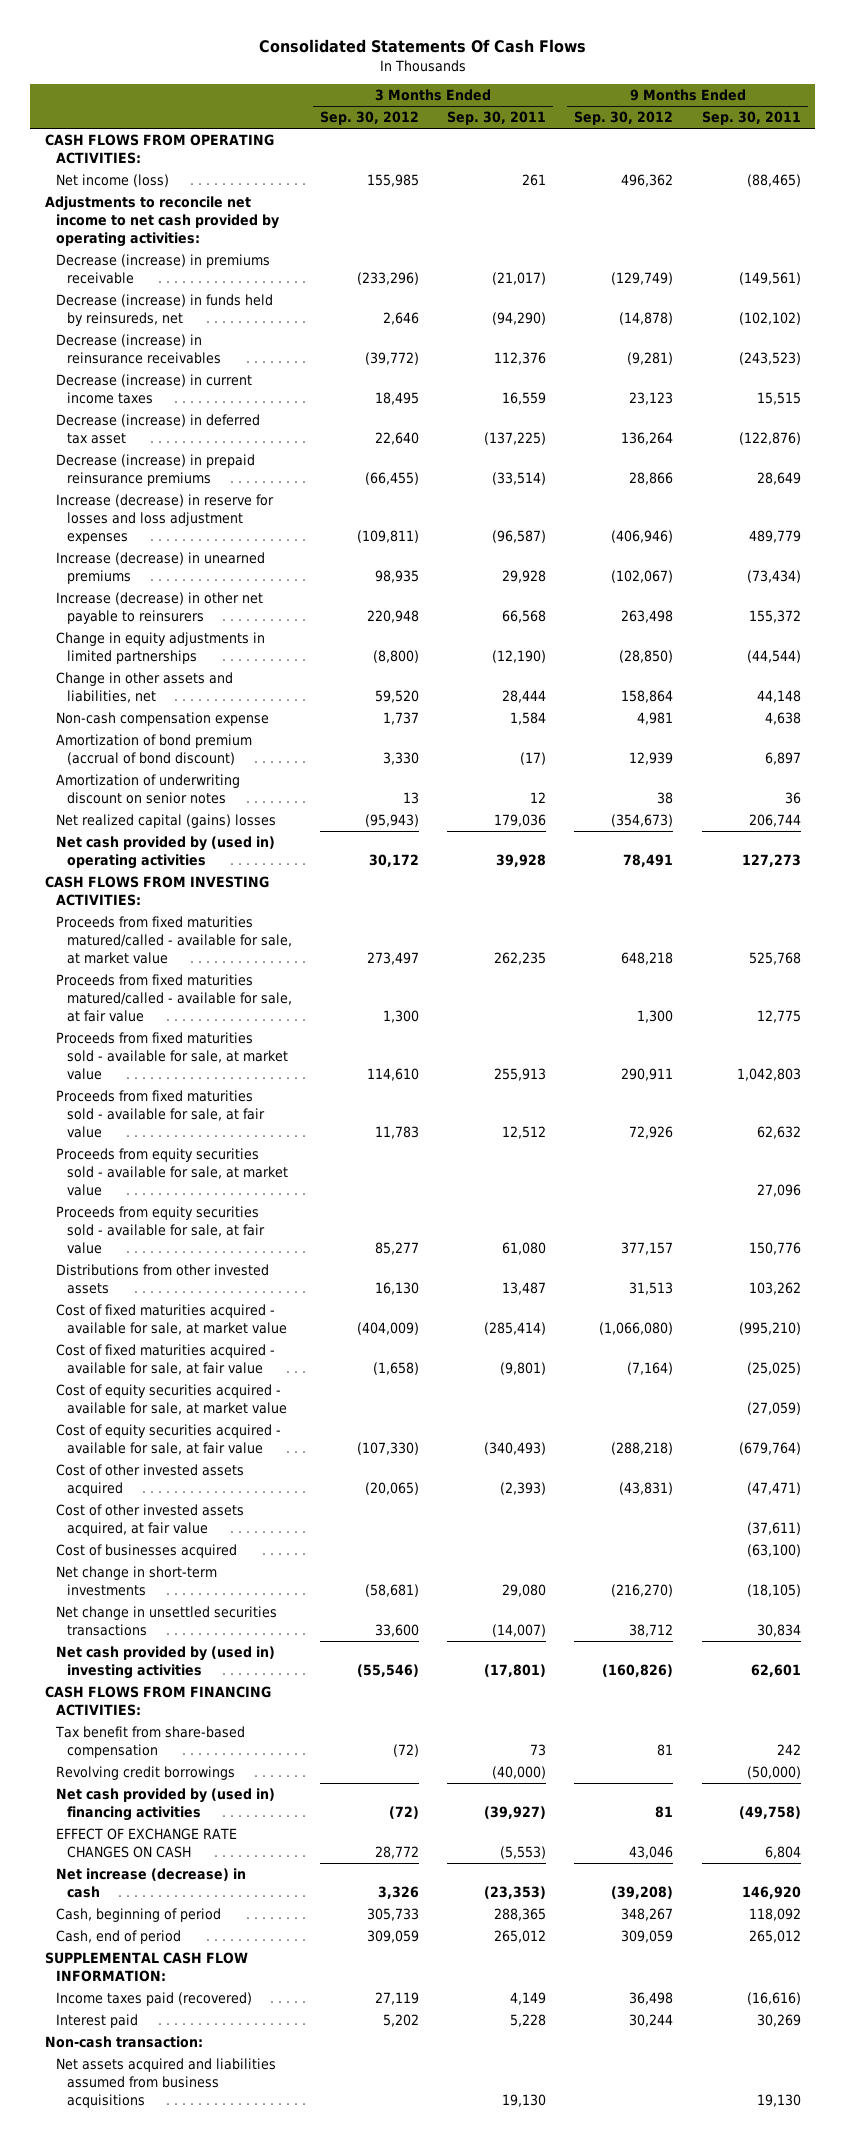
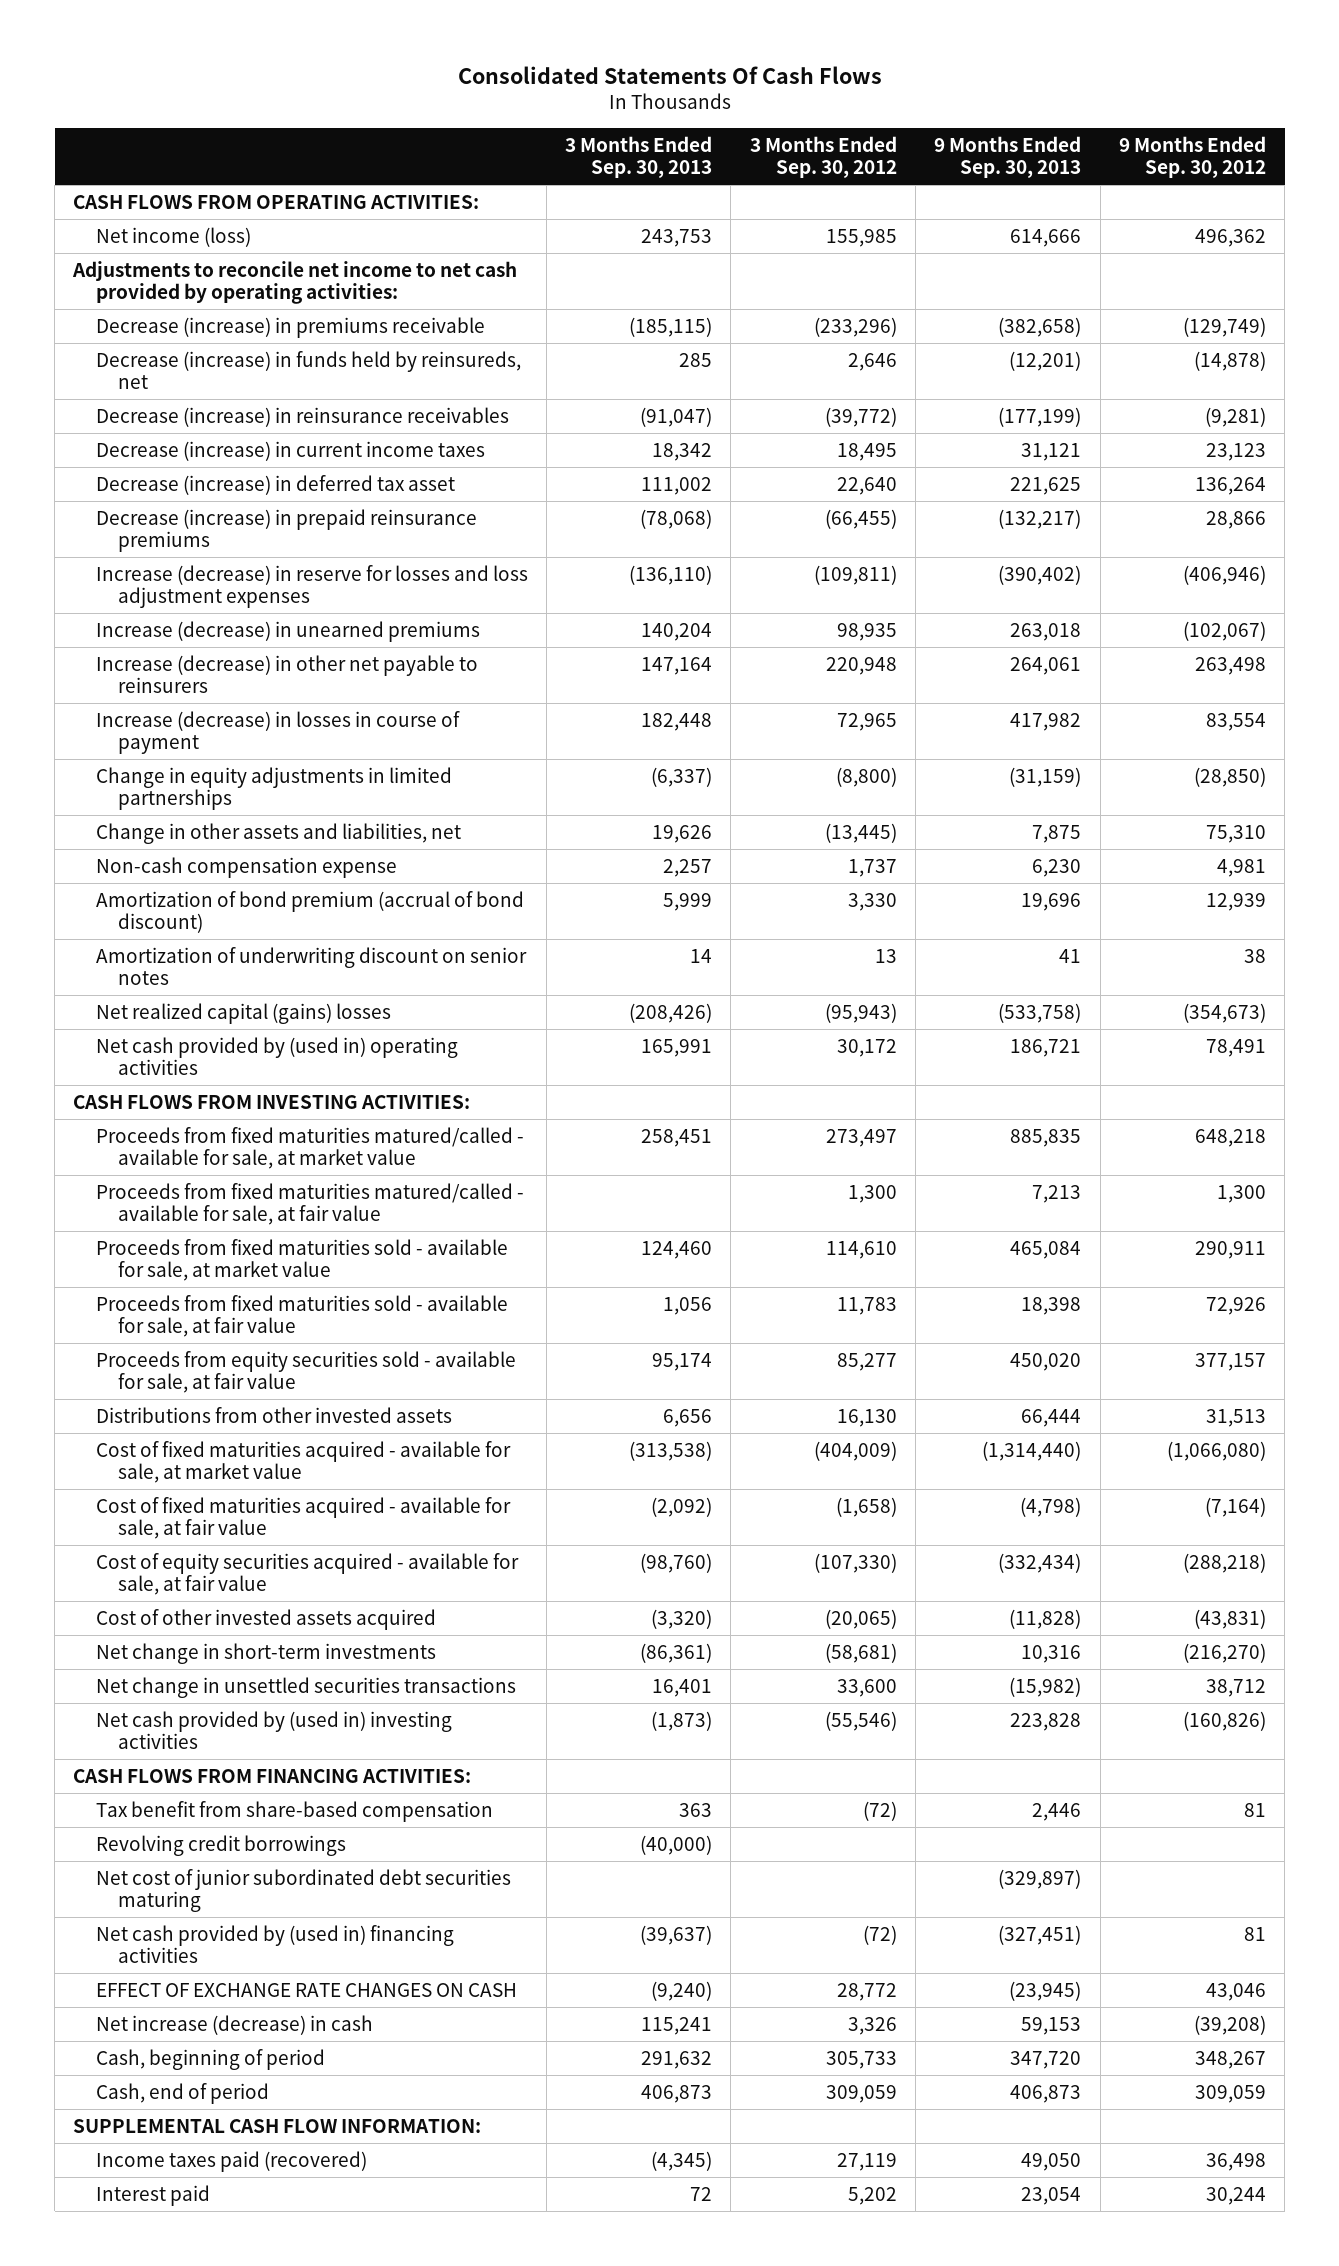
[447,111,547,126] Sep. 30, 2011 -> none
[701,111,801,126] Sep. 30, 2011 -> none
none -> [565,136,713,179] 3 Months Ended Sep. 30, 2013
none -> [934,136,1082,179] 9 Months Ended Sep. 30, 2013
none -> [95,710,460,755] Increase (decrease) in losses in course of payment
[374,689,419,703] 59,520 -> [824,822,897,843] (13,445)
[621,689,674,703] 158,864 -> [1205,824,1266,843] 75,310
[55,1148,288,1196] Proceeds from equity securities sold - available for sale, at market value -> none
[55,1384,287,1415] Cost of equity securities acquired - available for sale, at market value -> none
[55,1504,244,1536] Cost of other invested assets acquired, at fair value -> none
[55,1544,237,1559] Cost of businesses acquired -> none
none -> [95,1868,511,1913] Net cost of junior subordinated debt securities maturing
[44,2036,203,2049] Non-cash transaction: -> none
[55,2058,276,2108] Net assets acquired and liabilities assumed from business acquisitions -> none

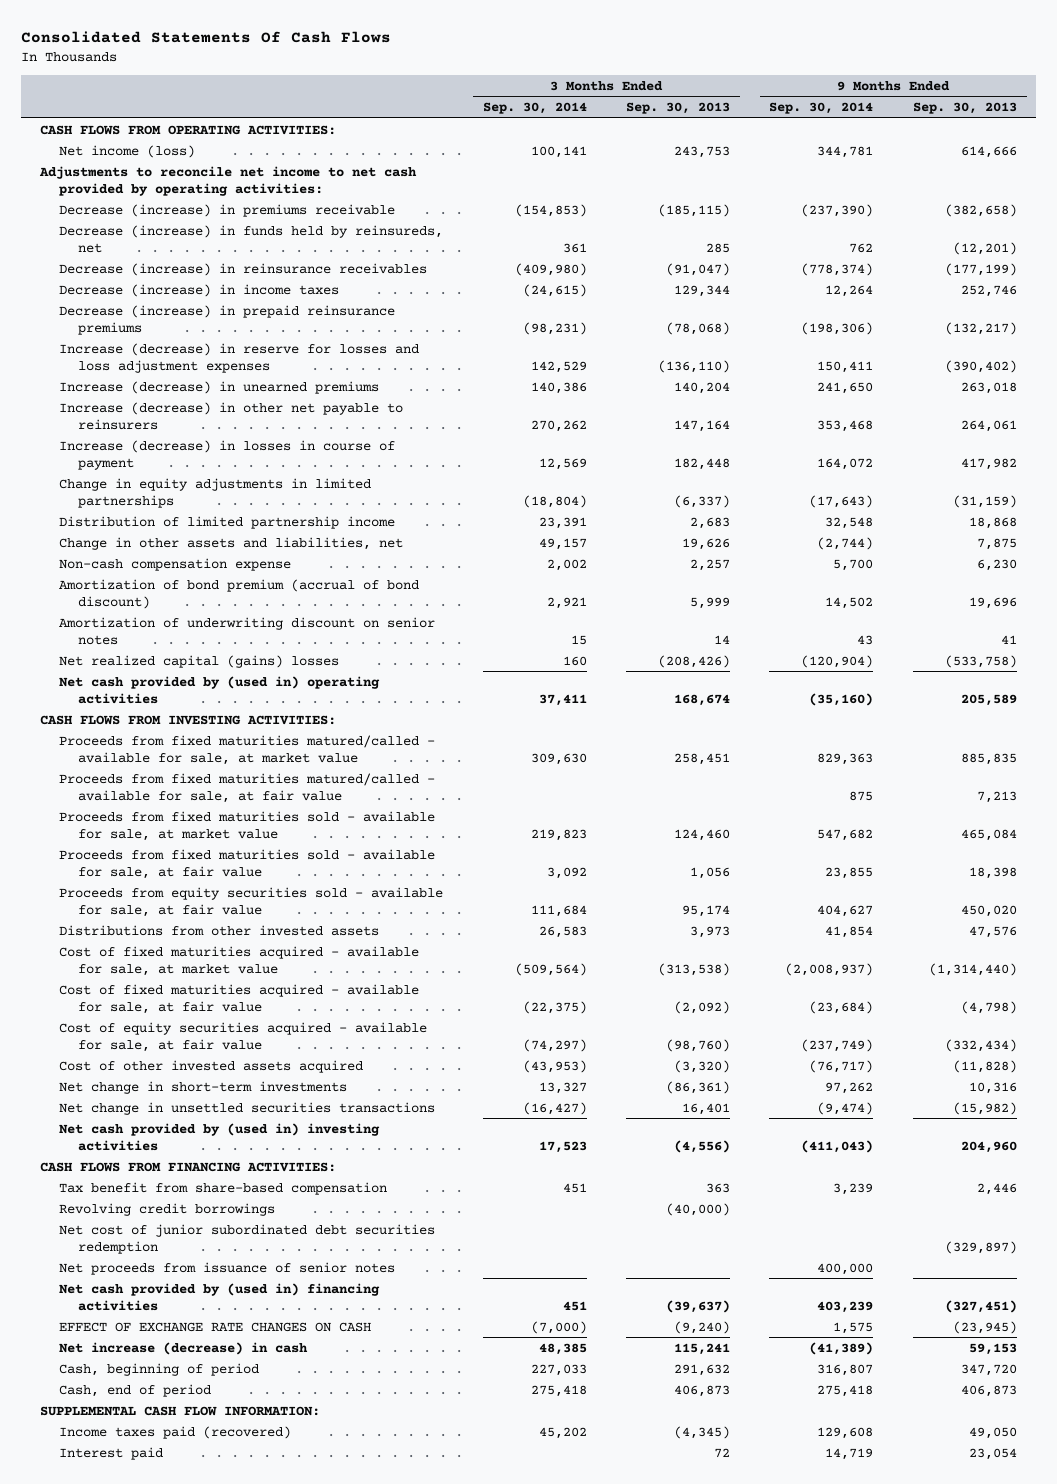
[749,136,897,179] 3 Months Ended Sep. 30, 2012 -> none
[1118,136,1266,179] 9 Months Ended Sep. 30, 2012 -> none
none -> [482,102,587,115] Sep. 30, 2014
none -> [769,102,874,115] Sep. 30, 2014
[95,474,455,495] Decrease (increase) in deferred tax asset -> none
[95,440,485,461] Decrease (increase) in current income taxes -> [59,283,340,297] Decrease (increase) in income taxes
[652,442,713,461] 18,342 -> [674,284,731,297] 129,344
[1021,442,1082,461] 31,121 -> [960,284,1017,297] 252,746
none -> [59,515,396,529] Distribution of limited partnership income
[641,1038,713,1057] 165,991 -> [674,693,731,706] 168,674
[1010,1038,1082,1057] 186,721 -> [960,693,1017,706] 205,589
[663,1408,713,1427] 6,656 -> [690,925,731,938] 3,973
[1021,1408,1082,1427] 66,444 -> [968,925,1017,938] 47,576
[651,1710,713,1731] (1,873) -> [674,1139,731,1153] (4,556)
[1010,1712,1082,1731] 223,828 -> [960,1140,1017,1153] 204,960
[95,1868,511,1913] Net cost of junior subordinated debt securities maturing -> [59,1223,436,1254] Net cost of junior subordinated debt securities redemption
none -> [59,1261,396,1275] Net proceeds from issuance of senior notes

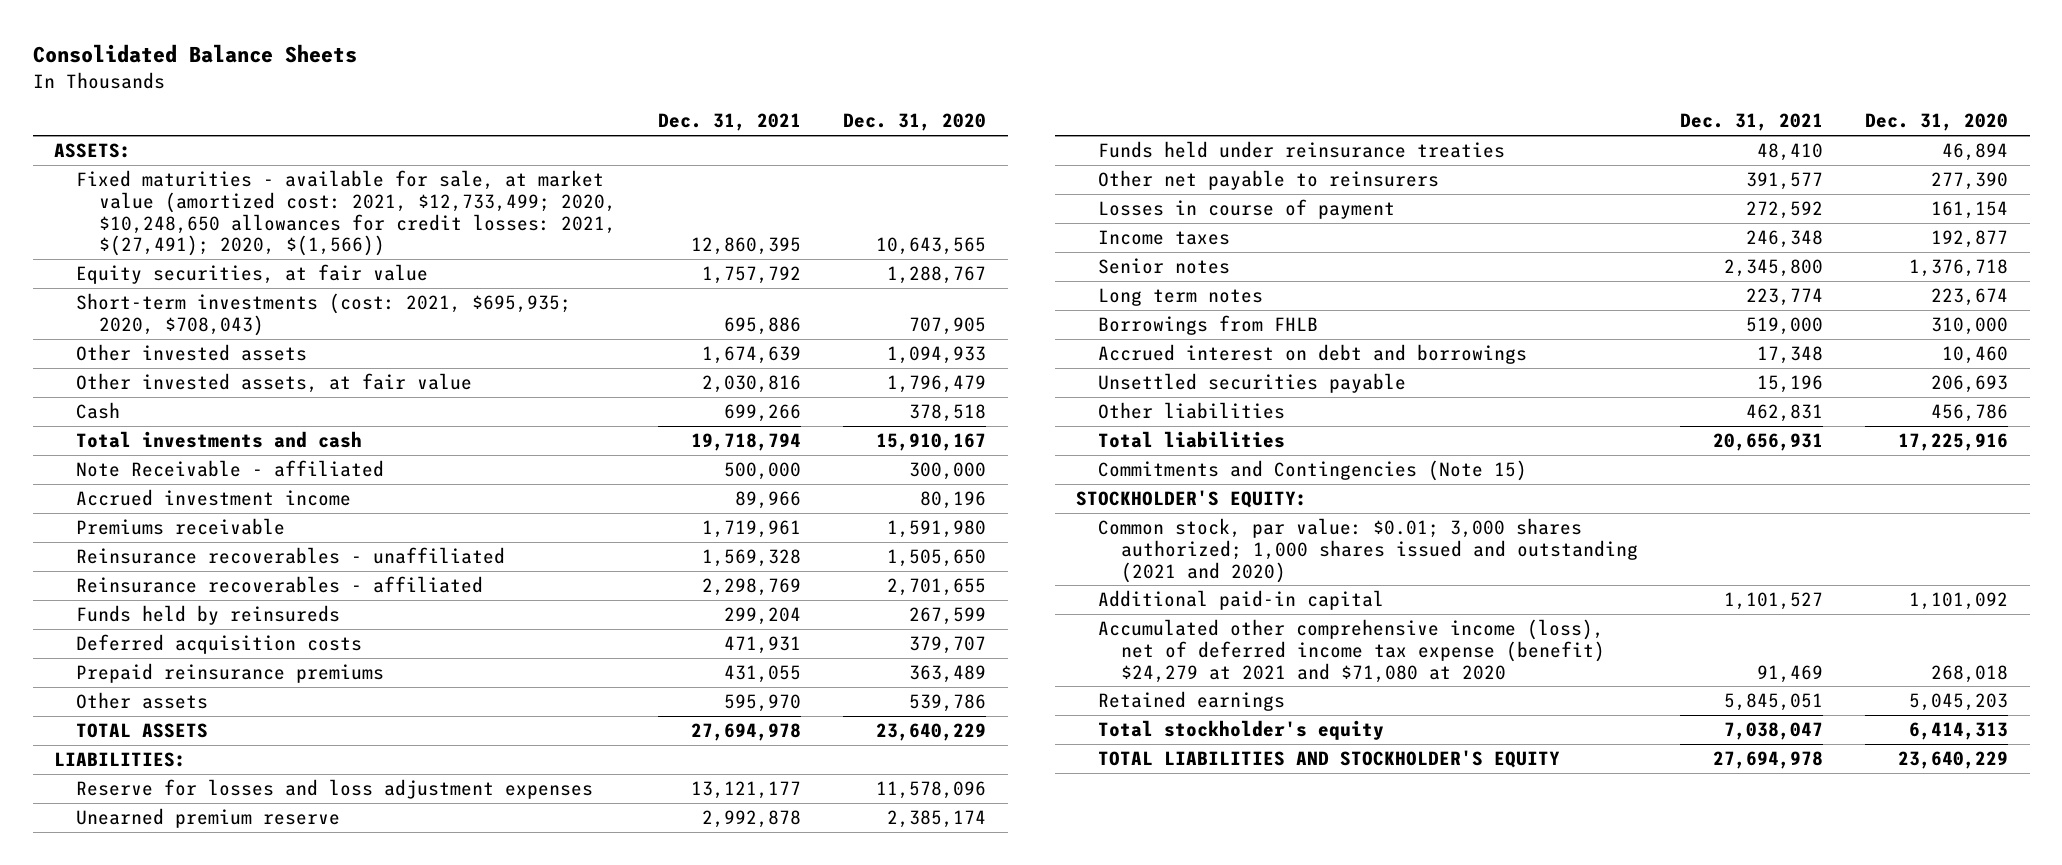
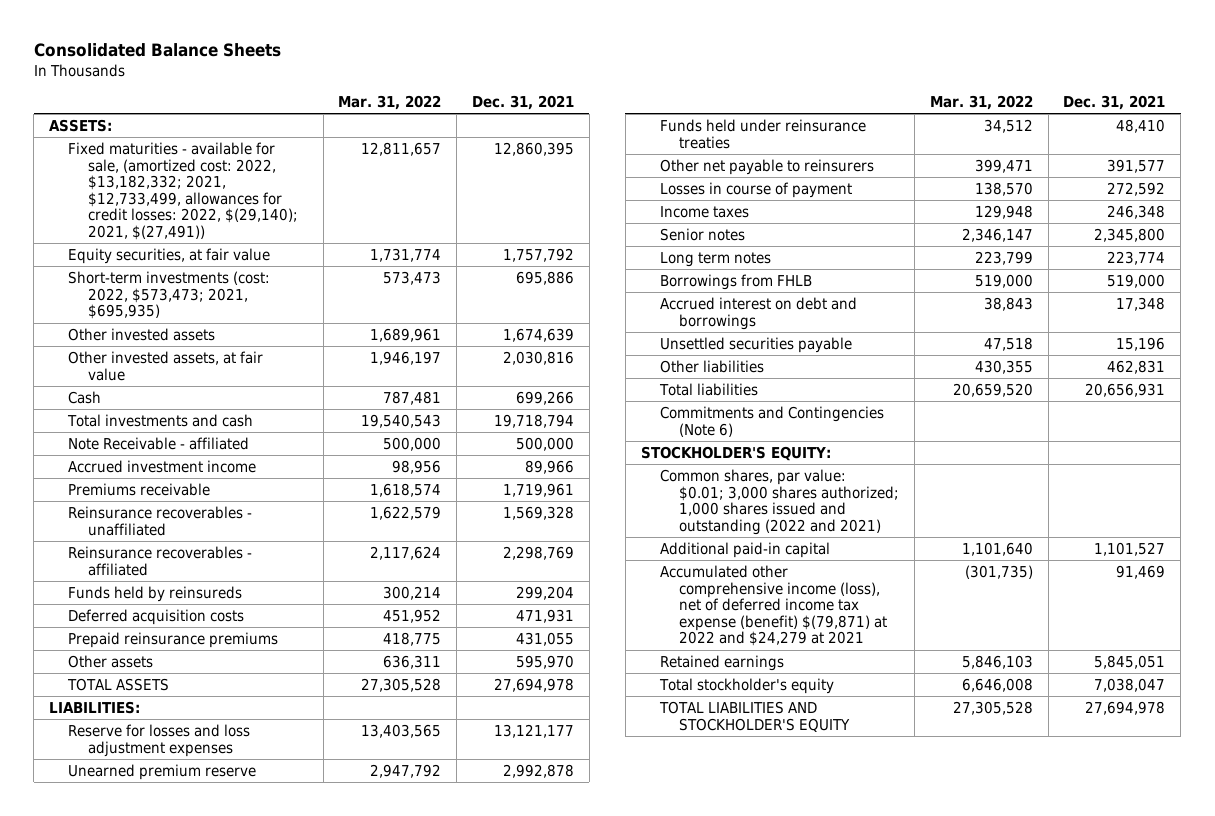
[843,113,987,132] Dec. 31, 2020 -> none
none -> [338,94,442,110] Mar. 31, 2022
[76,170,616,257] Fixed maturities - available for sale, at market value (amortized cost: 2021, $12,733,499; 2020, $10,248,650 allowances for credit losses: 2021, $(27,491); 2020, $(1,566)) -> [68,141,298,240] Fixed maturities - available for sale, (amortized cost: 2022, $13,182,332; 2021, $12,733,499, allowances for credit losses: 2022, $(29,140); 2021, $(27,491))
[76,293,572,336] Short-term investments (cost: 2021, $695,935; 2020, $708,043) -> [68,270,271,320] Short-term investments (cost: 2022, $573,473; 2021, $695,935)
[1098,460,1528,482] Commitments and Contingencies (Note 15) -> [659,405,884,437] Commitments and Contingencies (Note 6)
[1098,518,1638,583] Common stock, par value: $0.01; 3,000 shares authorized; 1,000 shares issued and outstanding (2021 and 2020) -> [659,468,900,535] Common shares, par value: $0.01; 3,000 shares authorized; 1,000 shares issued and outstanding (2022 and 2021)
[1098,619,1605,683] Accumulated other comprehensive income (loss), net of deferred income tax expense (benefit) $24,279 at 2021 and $71,080 at 2020 -> [659,564,888,647] Accumulated other comprehensive income (loss), net of deferred income tax expense (benefit) $(79,871) at 2022 and $24,279 at 2021

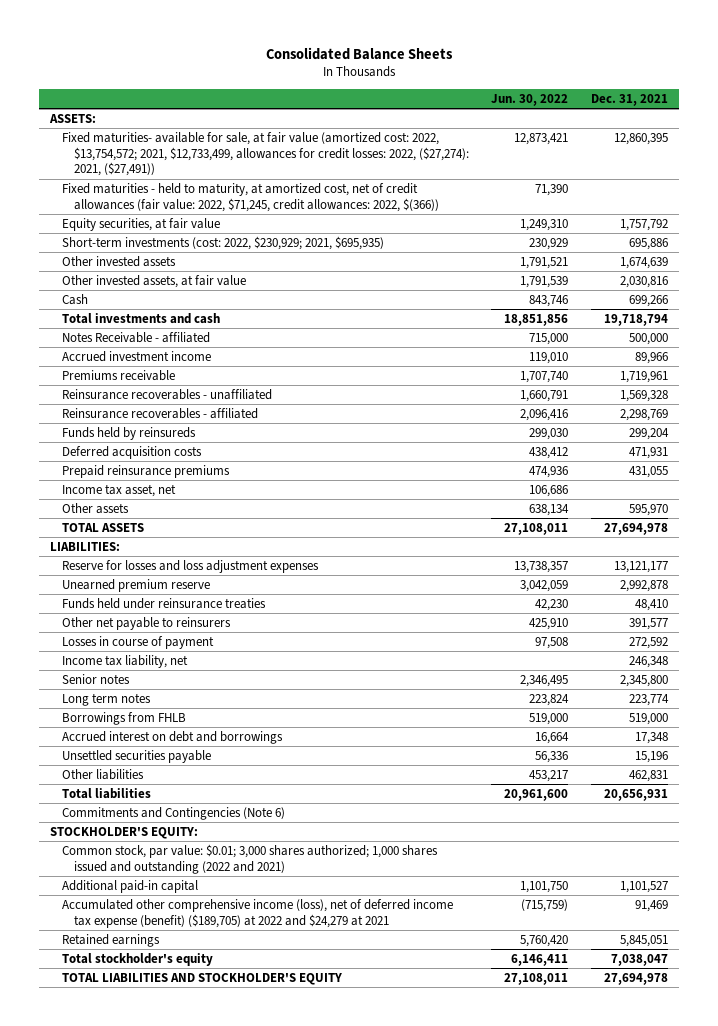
[338,94,442,110] Mar. 31, 2022 -> none
none -> [491,93,569,106] Jun. 30, 2022
[68,141,298,240] Fixed maturities - available for sale, (amortized cost: 2022, $13,182,332; 2021, $12,733,499, allowances for credit losses: 2022, $(29,140); 2021, $(27,491)) -> [61,131,469,177] Fixed maturities- available for sale, at fair value (amortized cost: 2022, $13,754,572; 2021, $12,733,499, allowances for credit losses: 2022, ($27,274): 2021, ($27,491))
none -> [61,182,439,212] Fixed maturities - held to maturity, at amortized cost, net of credit allowances (fair value: 2022, $71,245, credit allowances: 2022, $(366))
[68,270,271,320] Short-term investments (cost: 2022, $573,473; 2021, $695,935) -> [61,235,384,250] Short-term investments (cost: 2022, $230,929; 2021, $695,935)
[68,436,250,450] Note Receivable - affiliated -> [61,331,210,343] Notes Receivable - affiliated
none -> [61,483,176,497] Income tax asset, net
[659,205,749,218] Income taxes -> [61,654,188,668] Income tax liability, net
[659,468,900,535] Common shares, par value: $0.01; 3,000 shares authorized; 1,000 shares issued and outstanding (2022 and 2021) -> [61,843,438,874] Common stock, par value: $0.01; 3,000 shares authorized; 1,000 shares issued and outstanding (2022 and 2021)
[659,564,888,647] Accumulated other comprehensive income (loss), net of deferred income tax expense (benefit) $(79,871) at 2022 and $24,279 at 2021 -> [61,898,453,928] Accumulated other comprehensive income (loss), net of deferred income tax expense (benefit) ($189,705) at 2022 and $24,279 at 2021

